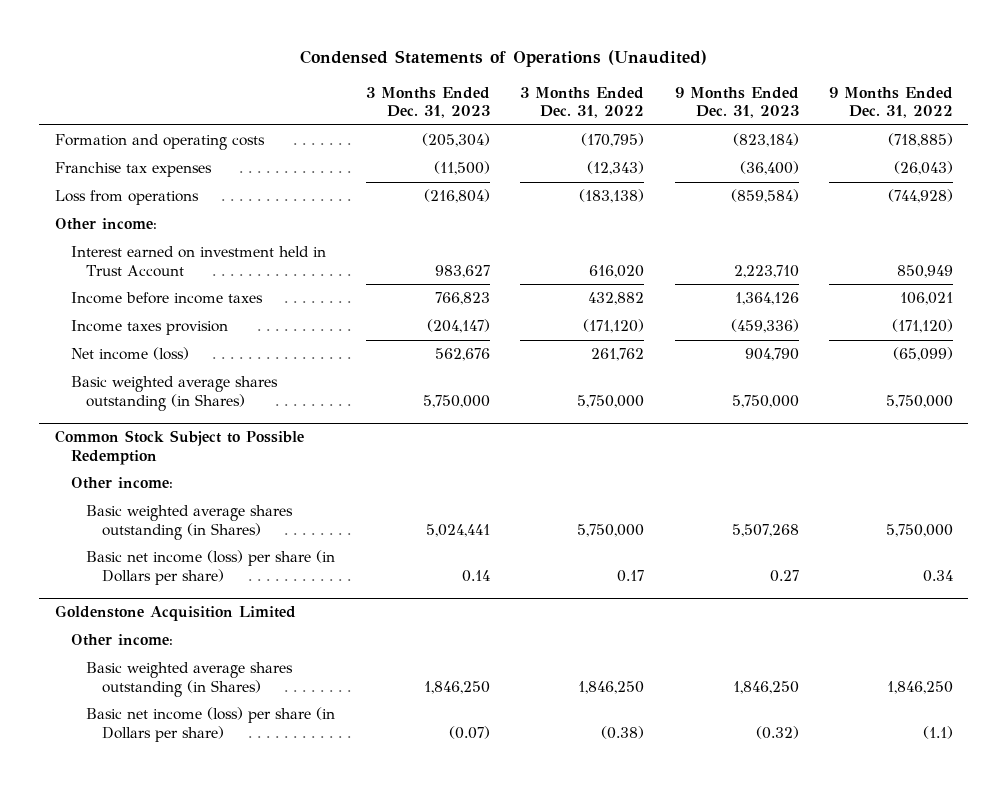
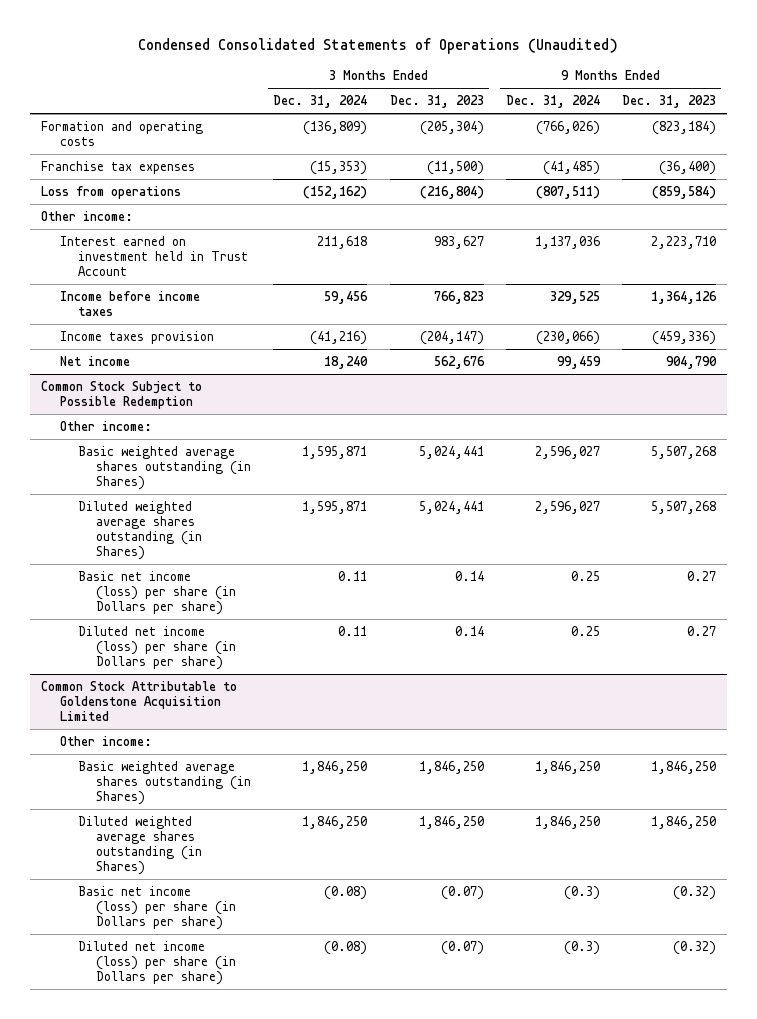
[299,50,707,68] Condensed Statements of Operations (Unaudited) -> [138,38,619,55] Condensed Consolidated Statements of Operations (Unaudited)
[520,86,645,118] 3 Months Ended Dec. 31, 2022 -> none
[829,86,954,118] 9 Months Ended Dec. 31, 2022 -> none
none -> [273,95,368,109] Dec. 31, 2024
none -> [505,95,600,109] Dec. 31, 2024
[70,376,278,411] Basic weighted average shares outstanding (in Shares) -> none
[70,347,189,361] Net income (loss) -> [59,355,130,366] Net income
none -> [77,500,203,560] Diluted weighted average shares outstanding (in Shares)
[54,605,296,622] Goldenstone Acquisition Limited -> none
none -> [77,625,237,670] Diluted net income (loss) per share (in Dollars per share)
none -> [41,680,238,721] Common Stock Attributable to Goldenstone Acquisition Limited
none -> [77,815,203,875] Diluted weighted average shares outstanding (in Shares)
none -> [77,940,237,985] Diluted net income (loss) per share (in Dollars per share)

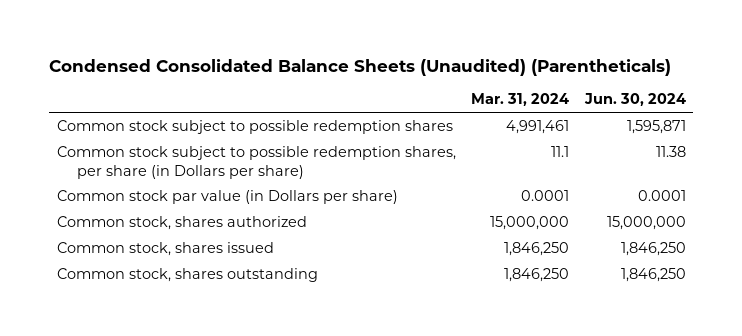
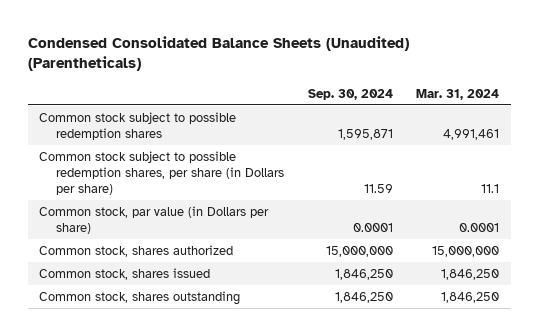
[583,93,686,107] Jun. 30, 2024 -> none
none -> [307,88,393,100] Sep. 30, 2024
[56,189,398,204] Common stock par value (in Dollars per share) -> [39,206,270,234] Common stock, par value (in Dollars per share)

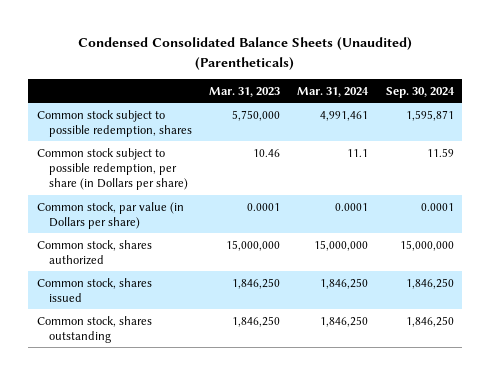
none -> [209,86,281,97] Mar. 31, 2023
[39,112,237,140] Common stock subject to possible redemption shares -> [36,109,192,137] Common stock subject to possible redemption, shares
[39,151,285,195] Common stock subject to possible redemption shares, per share (in Dollars per share) -> [36,147,188,191] Common stock subject to possible redemption, per share (in Dollars per share)

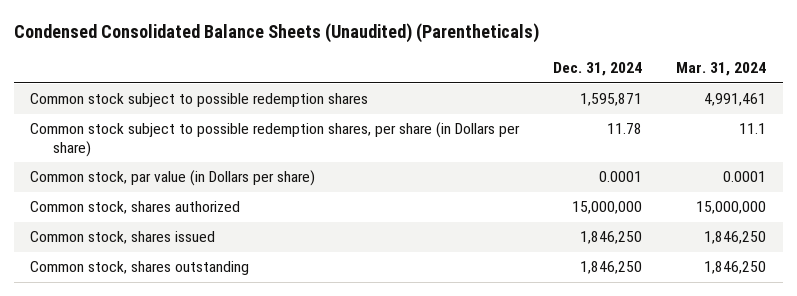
[209,86,281,97] Mar. 31, 2023 -> none
[385,86,455,98] Sep. 30, 2024 -> none
none -> [553,62,643,77] Dec. 31, 2024
[36,109,192,137] Common stock subject to possible redemption, shares -> [30,93,369,108] Common stock subject to possible redemption shares
[36,147,188,191] Common stock subject to possible redemption, per share (in Dollars per share) -> [30,122,521,157] Common stock subject to possible redemption shares, per share (in Dollars per share)

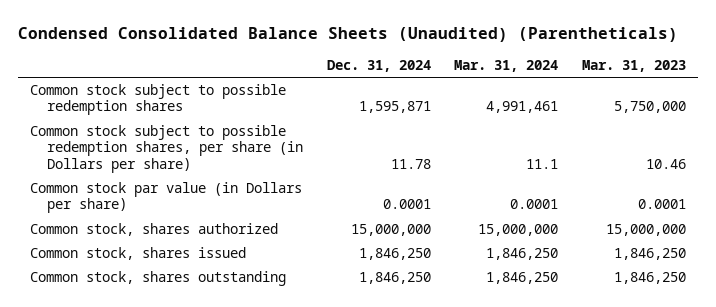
none -> [581,59,686,72] Mar. 31, 2023
[30,170,316,187] Common stock, par value (in Dollars per share) -> [29,182,302,214] Common stock par value (in Dollars per share)

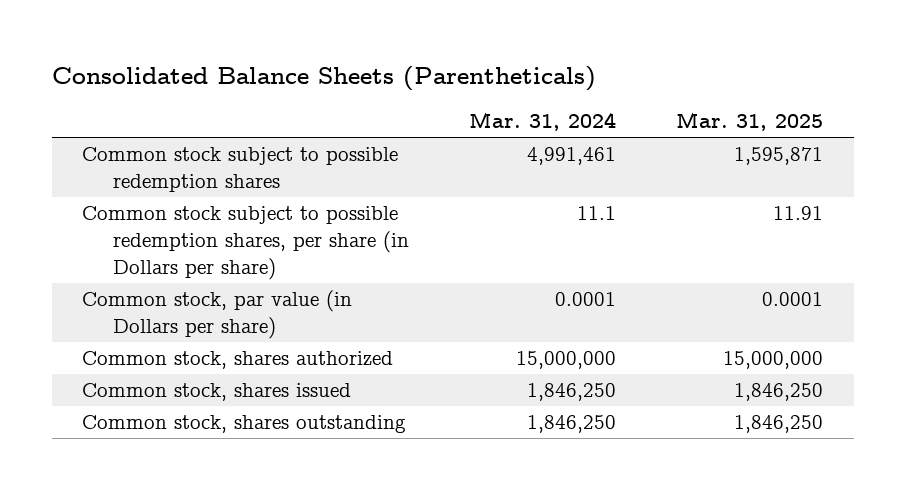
[17,27,678,43] Condensed Consolidated Balance Sheets (Unaudited) (Parentheticals) -> [52,66,597,92] Consolidated Balance Sheets (Parentheticals)
[326,59,431,72] Dec. 31, 2024 -> none
[581,59,686,72] Mar. 31, 2023 -> none
none -> [676,112,824,132] Mar. 31, 2025
[29,182,302,214] Common stock par value (in Dollars per share) -> [82,290,353,340] Common stock, par value (in Dollars per share)

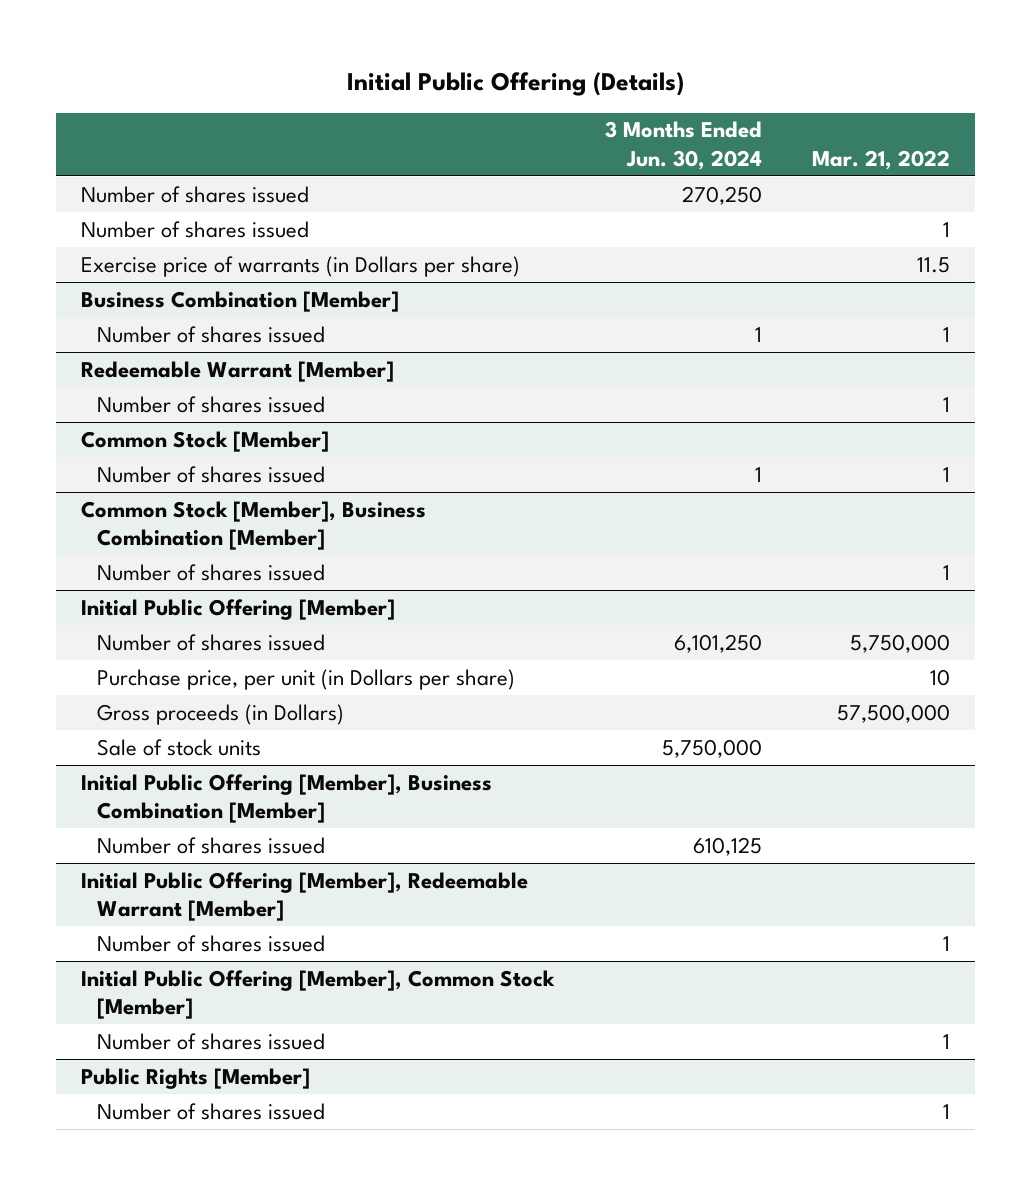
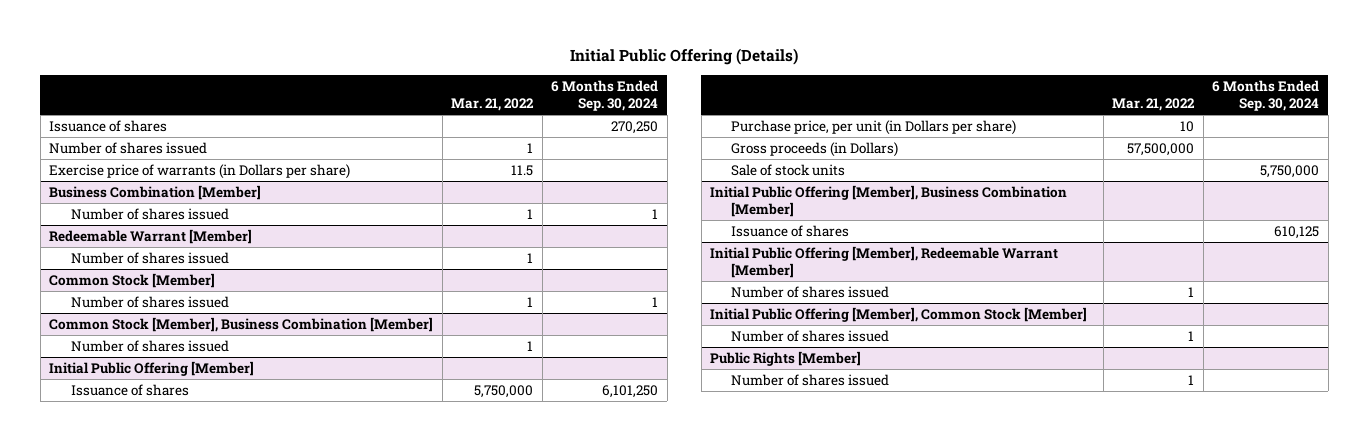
[604,121,762,170] 3 Months Ended Jun. 30, 2024 -> none
none -> [551,80,659,112] 6 Months Ended Sep. 30, 2024
[81,185,310,203] Number of shares issued -> [49,119,168,132] Issuance of shares
[96,633,325,651] Number of shares issued -> [70,383,189,396] Issuance of shares
[96,836,325,854] Number of shares issued -> [731,224,850,237] Issuance of shares

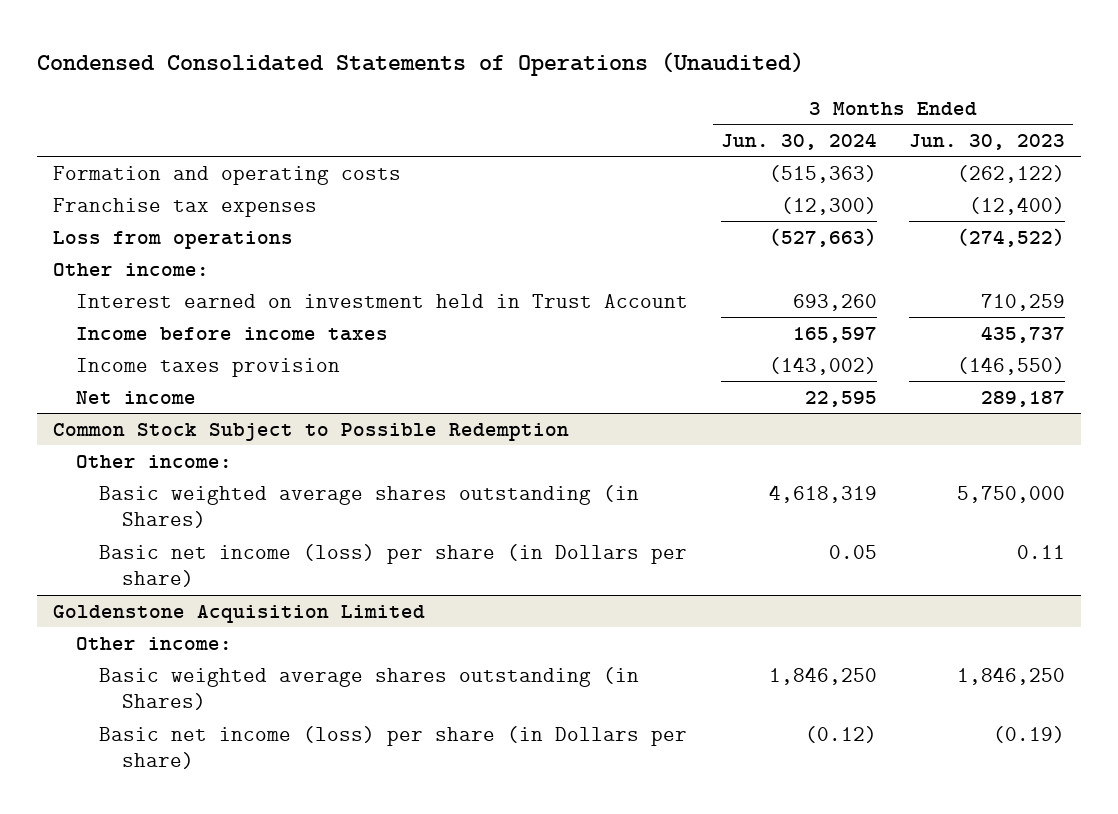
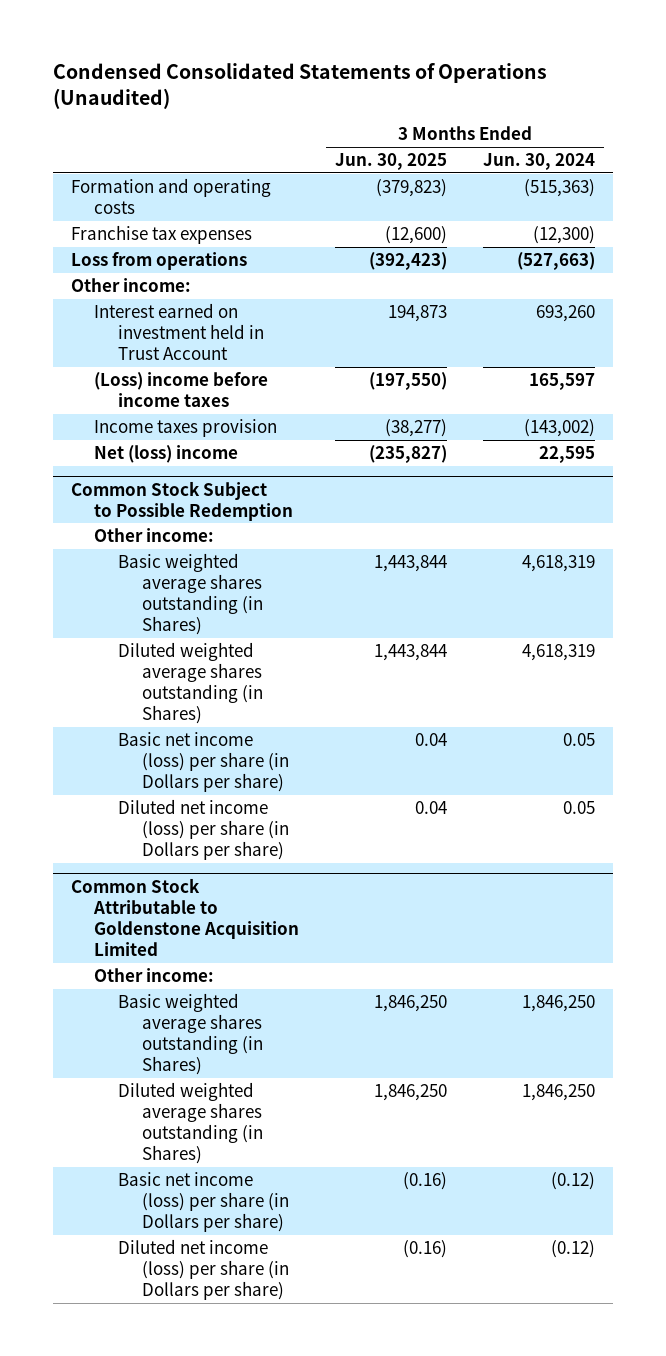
[908,133,1065,150] Jun. 30, 2023 -> none
none -> [335,153,448,171] Jun. 30, 2025
[76,326,389,341] Income before income taxes -> [94,371,269,408] (Loss) income before income taxes
[76,390,197,404] Net income -> [94,444,239,463] Net (loss) income
none -> [118,641,264,725] Diluted weighted average shares outstanding (in Shares)
[53,604,426,623] Goldenstone Acquisition Limited -> none
none -> [118,798,290,861] Diluted net income (loss) per share (in Dollars per share)
none -> [70,877,300,956] Common Stock Attributable to Goldenstone Acquisition Limited
none -> [118,1081,264,1165] Diluted weighted average shares outstanding (in Shares)
none -> [118,1238,290,1301] Diluted net income (loss) per share (in Dollars per share)

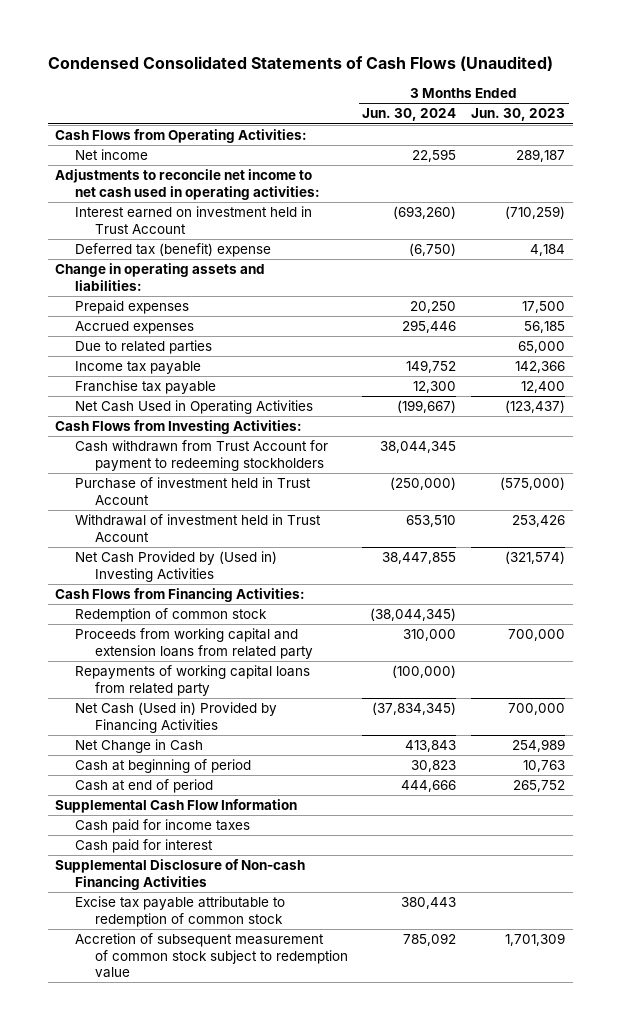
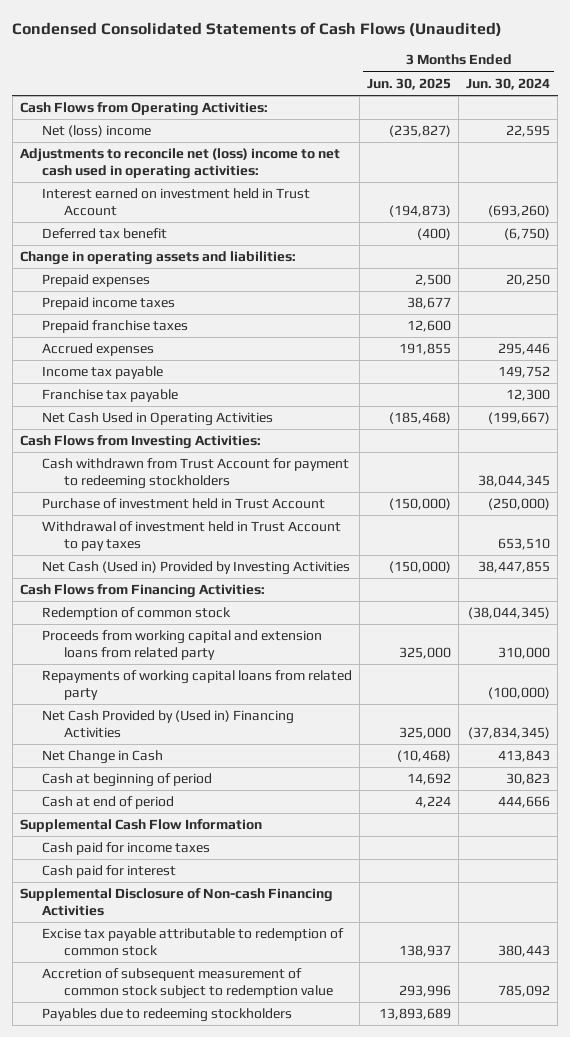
[471,108,566,122] Jun. 30, 2023 -> none
none -> [367,77,452,90] Jun. 30, 2025
[74,149,148,161] Net income -> [41,125,151,138] Net (loss) income
[54,169,320,200] Adjustments to reconcile net income to net cash used in operating activities: -> [20,148,341,180] Adjustments to reconcile net (loss) income to net cash used in operating activities:
[74,243,271,258] Deferred tax (benefit) expense -> [41,228,167,240] Deferred tax benefit
none -> [41,297,175,311] Prepaid income taxes
none -> [41,320,188,334] Prepaid franchise taxes
[74,340,212,355] Due to related parties -> none
[74,514,321,542] Withdrawal of investment held in Trust Account -> [41,521,341,552] Withdrawal of investment held in Trust Account to pay taxes
[74,551,277,582] Net Cash Provided by (Used in) Investing Activities -> [41,561,350,576] Net Cash (Used in) Provided by Investing Activities
[74,702,277,733] Net Cash (Used in) Provided by Financing Activities -> [41,710,294,739] Net Cash Provided by (Used in) Financing Activities
none -> [41,1008,292,1023] Payables due to redeeming stockholders

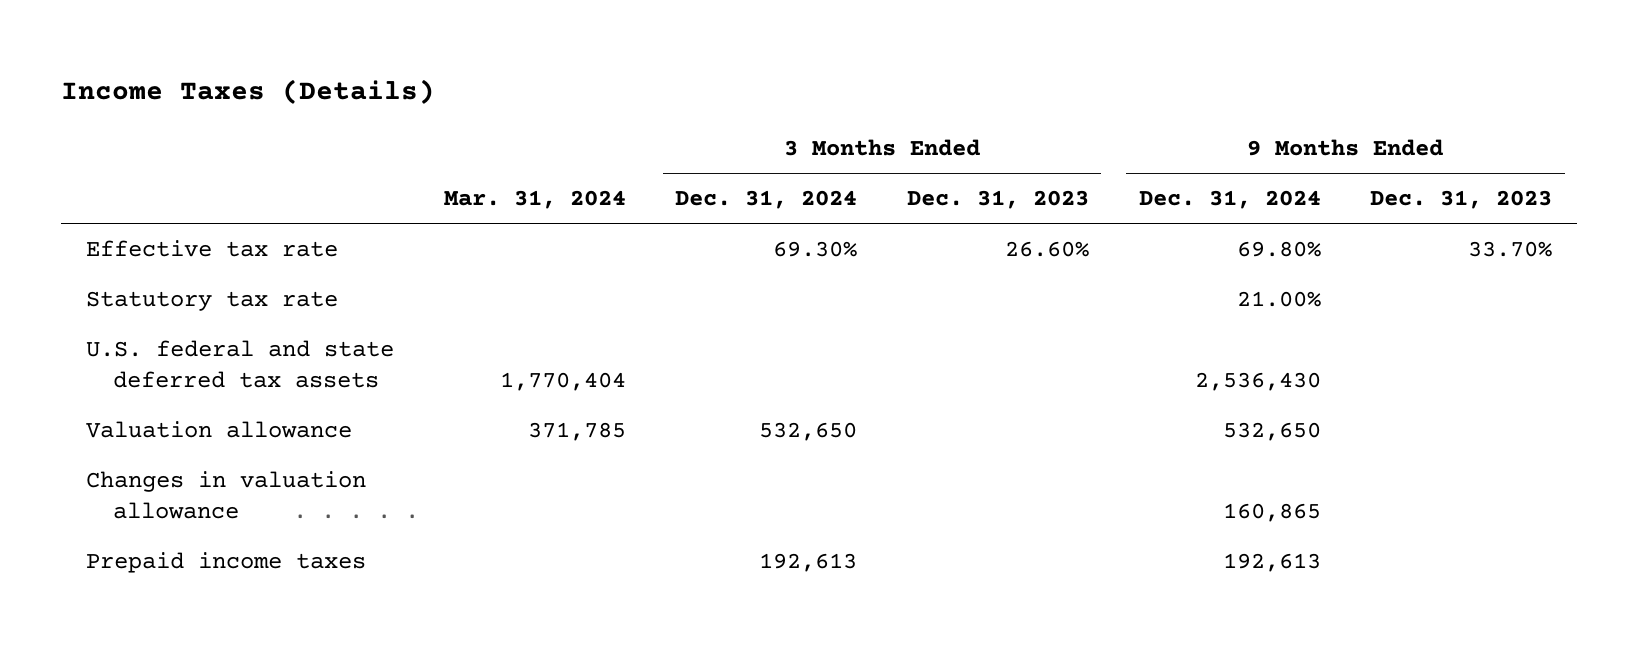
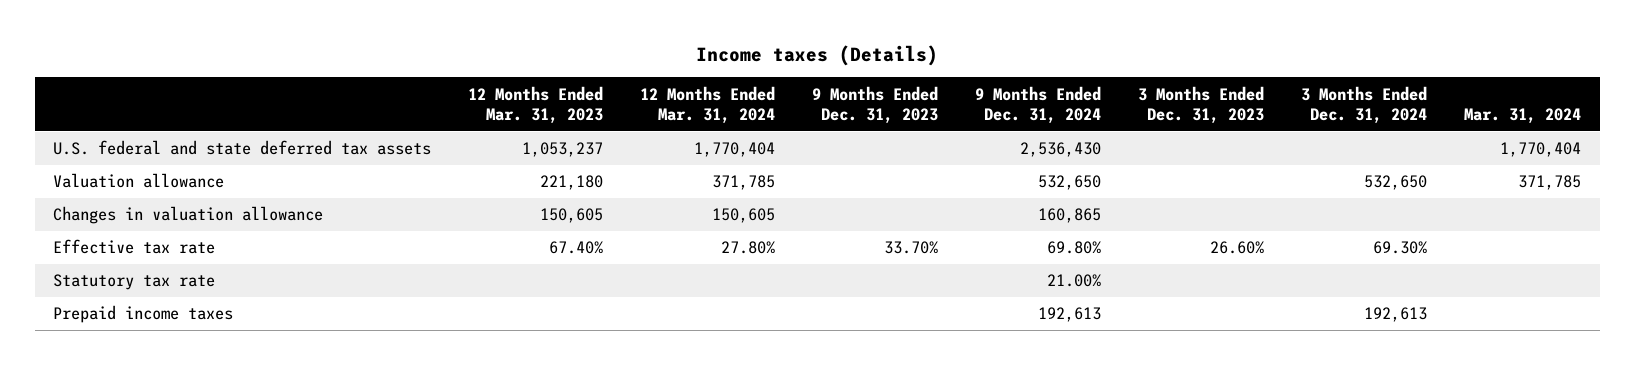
[61,79,436,105] Income Taxes (Details) -> [696,44,939,66] Income taxes (Details)
none -> [468,85,604,125] 12 Months Ended Mar. 31, 2023
none -> [640,85,776,125] 12 Months Ended Mar. 31, 2024
[86,240,339,258] Effective tax rate -> [53,239,216,255] Effective tax rate
[86,291,339,312] Statutory tax rate -> [53,274,216,291] Statutory tax rate

